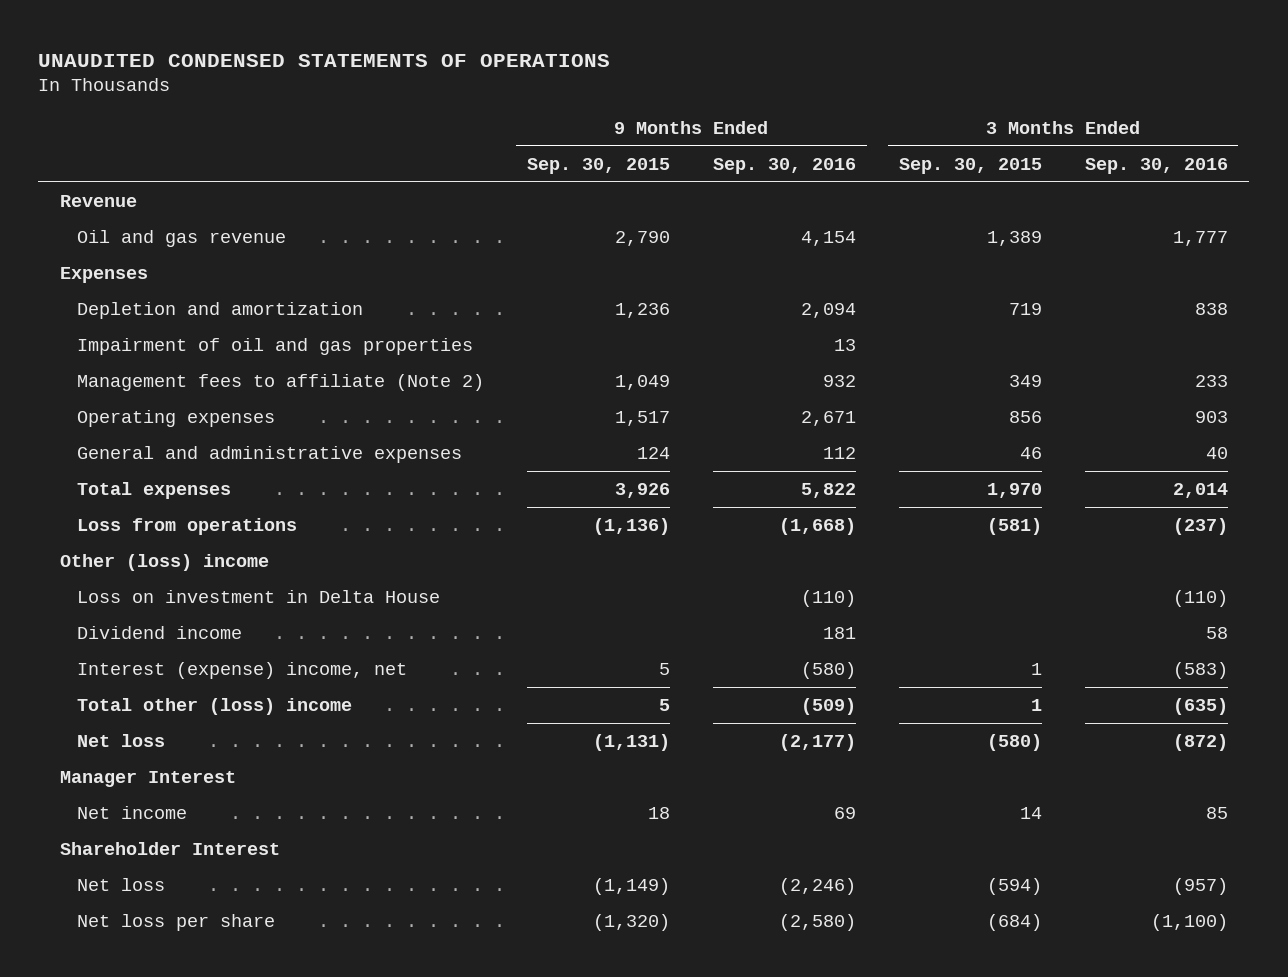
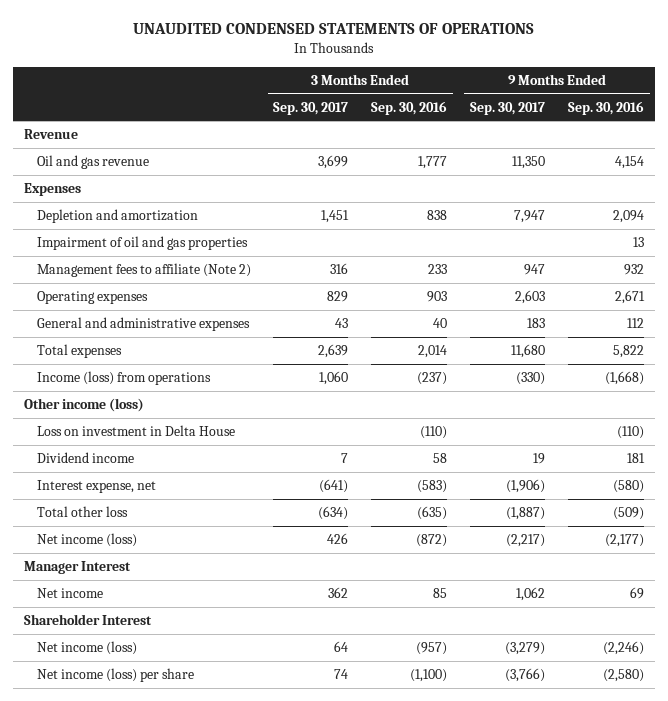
[526,157,670,174] Sep. 30, 2015 -> none
[898,157,1042,174] Sep. 30, 2015 -> none
none -> [273,101,349,115] Sep. 30, 2017
none -> [470,101,546,115] Sep. 30, 2017
[76,518,297,536] Loss from operations -> [36,371,211,386] Income (loss) from operations
[59,554,269,572] Other (loss) income -> [24,398,145,413] Other income (loss)
[76,662,407,680] Interest (expense) income, net -> [36,480,156,494] Interest expense, net
[76,698,352,716] Total other (loss) income -> [36,506,128,518] Total other loss
[76,734,165,748] Net loss -> [36,533,137,548] Net income (loss)
[76,878,165,892] Net loss -> [36,641,137,656] Net income (loss)
[76,914,275,932] Net loss per share -> [36,668,194,683] Net income (loss) per share

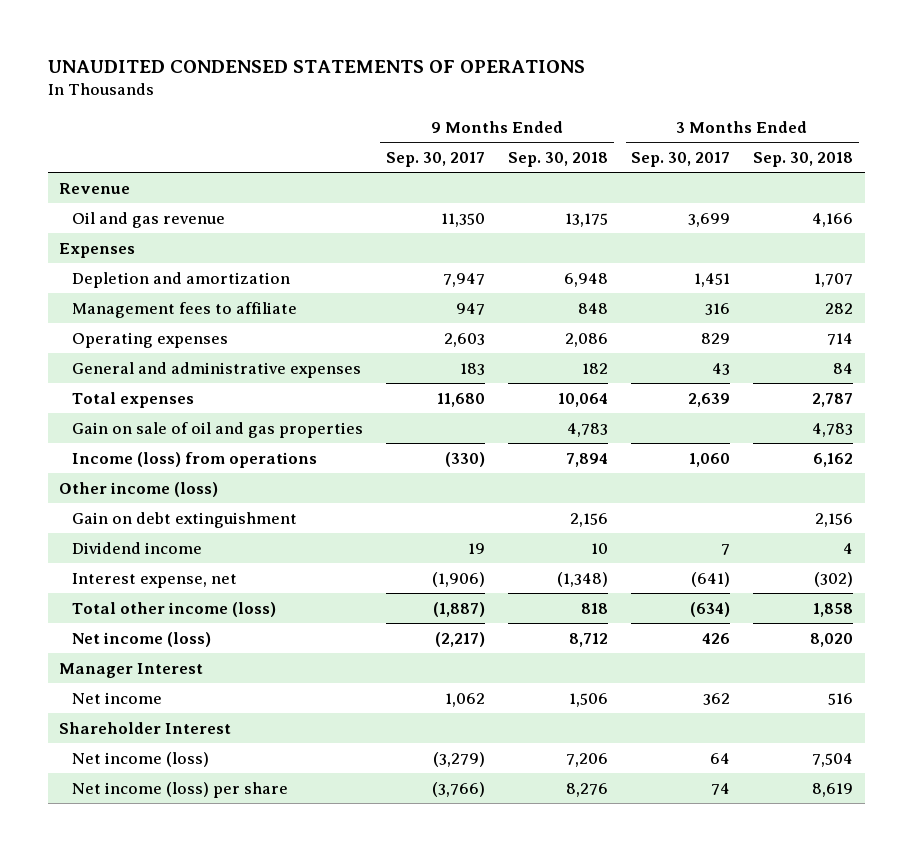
[371,100,448,115] Sep. 30, 2016 -> none
[567,100,644,115] Sep. 30, 2016 -> none
none -> [508,151,609,167] Sep. 30, 2018
none -> [753,151,854,167] Sep. 30, 2018
[36,236,248,251] Impairment of oil and gas properties -> none
[36,263,251,278] Management fees to affiliate (Note 2) -> [71,301,297,318] Management fees to affiliate
none -> [71,421,363,438] Gain on sale of oil and gas properties
[36,425,235,437] Loss on investment in Delta House -> none
none -> [71,511,297,528] Gain on debt extinguishment
[36,506,128,518] Total other loss -> [71,601,276,617] Total other income (loss)

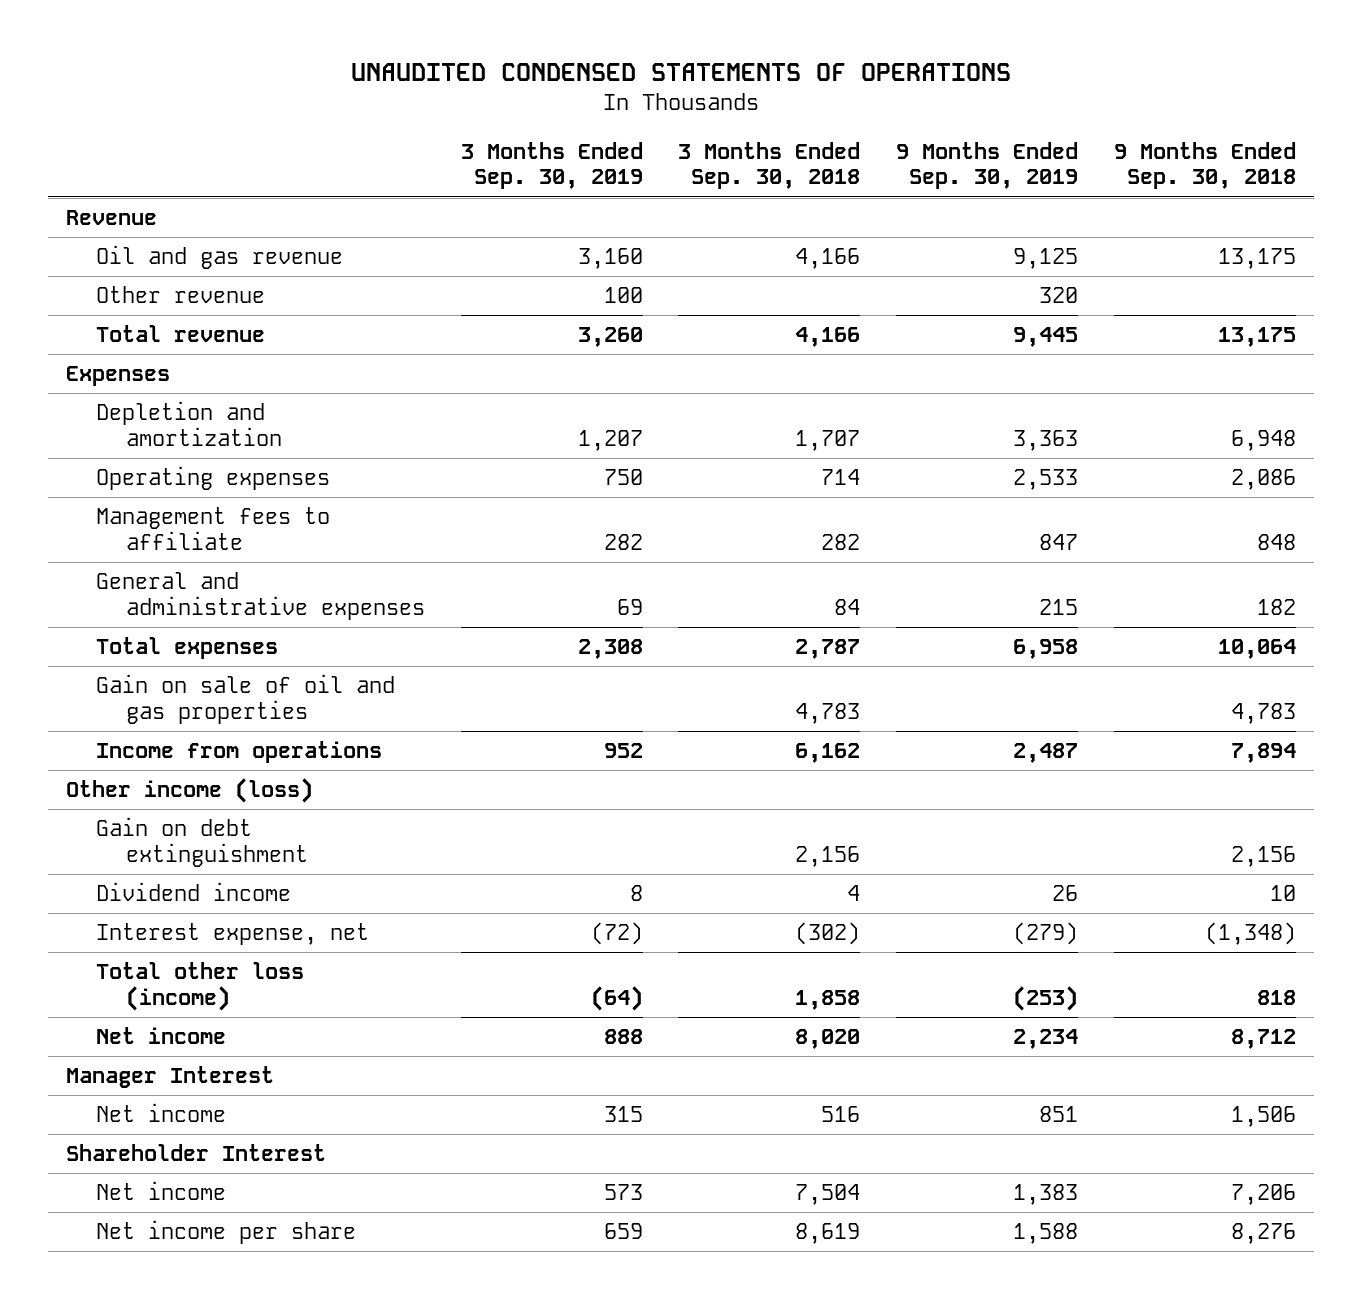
[386,151,486,167] Sep. 30, 2017 -> none
[631,151,731,167] Sep. 30, 2017 -> none
none -> [460,141,643,190] 3 Months Ended Sep. 30, 2019
none -> [896,141,1079,190] 9 Months Ended Sep. 30, 2019
none -> [96,286,266,304] Other revenue
none -> [96,325,266,343] Total revenue
[71,301,297,318] Management fees to affiliate -> [96,507,331,550] Management fees to affiliate
[71,451,317,468] Income (loss) from operations -> [96,741,383,764] Income from operations
[71,601,276,617] Total other income (loss) -> [96,962,305,1011] Total other loss (income)
[71,631,211,647] Net income (loss) -> [96,1027,227,1045] Net income
[71,751,209,767] Net income (loss) -> [96,1181,227,1201] Net income
[71,781,288,798] Net income (loss) per share -> [96,1220,357,1245] Net income per share

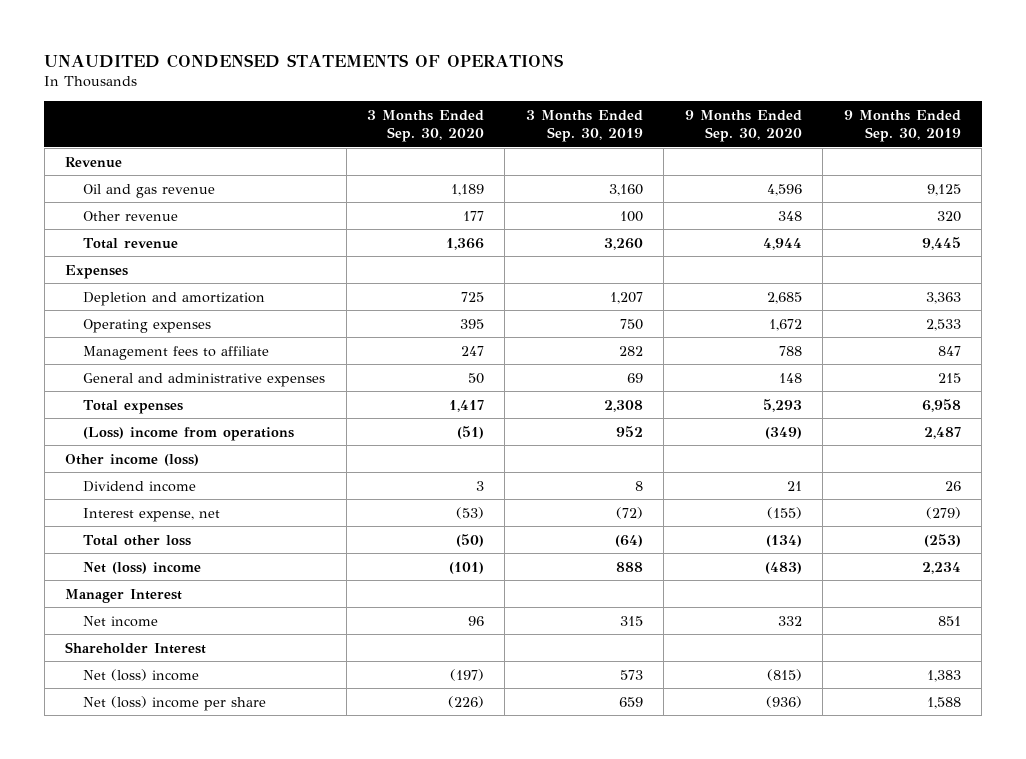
[678,141,861,190] 3 Months Ended Sep. 30, 2018 -> none
[1113,141,1296,190] 9 Months Ended Sep. 30, 2018 -> none
none -> [367,109,485,143] 3 Months Ended Sep. 30, 2020
none -> [684,109,802,143] 9 Months Ended Sep. 30, 2020
[96,674,396,724] Gain on sale of oil and gas properties -> none
[96,741,383,764] Income from operations -> [83,426,295,441] (Loss) income from operations
[96,817,308,867] Gain on debt extinguishment -> none
[96,962,305,1011] Total other loss (income) -> [83,534,192,546] Total other loss
[96,1027,227,1045] Net income -> [83,561,202,574] Net (loss) income
[96,1181,227,1201] Net income -> [83,668,200,681] Net (loss) income
[96,1220,357,1245] Net income per share -> [83,695,267,711] Net (loss) income per share

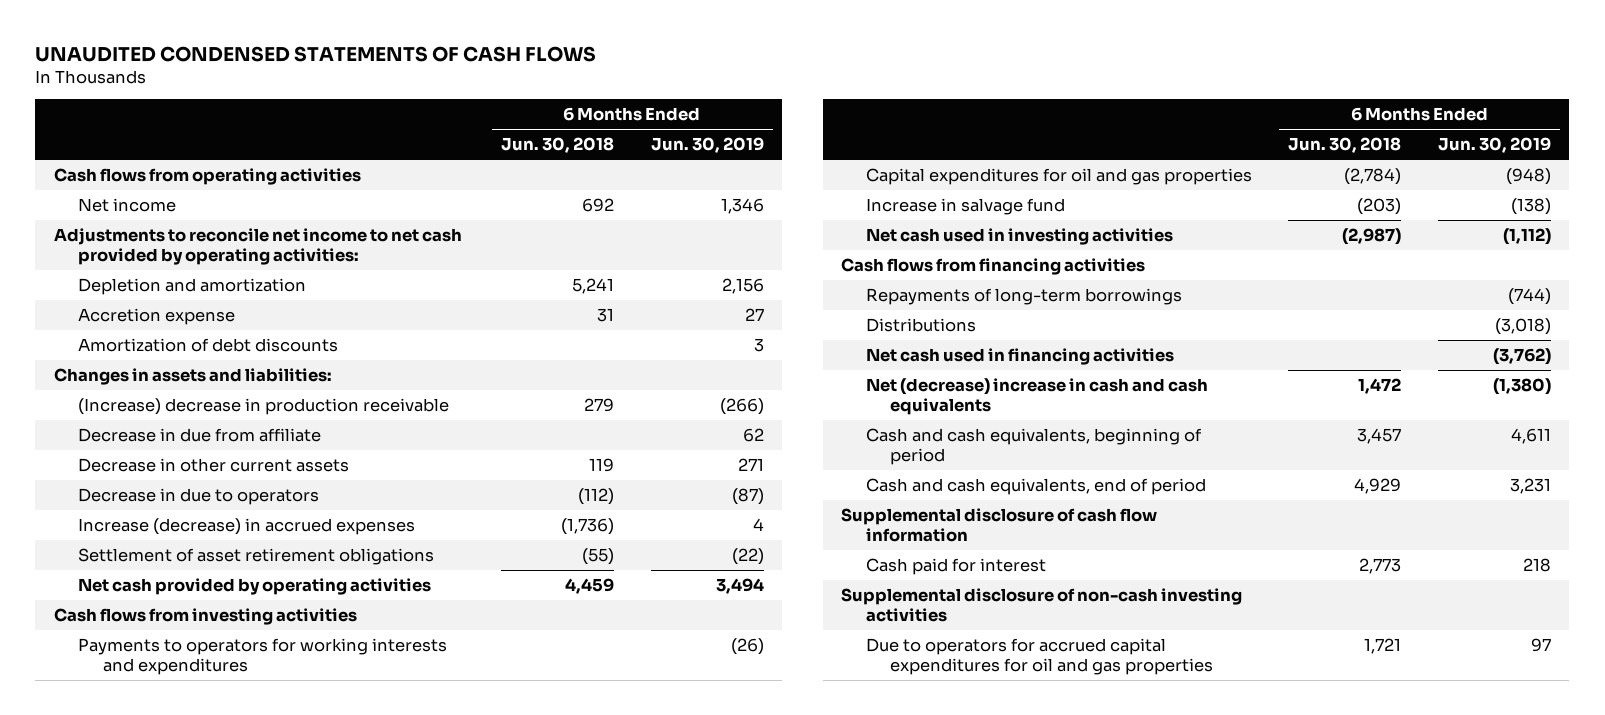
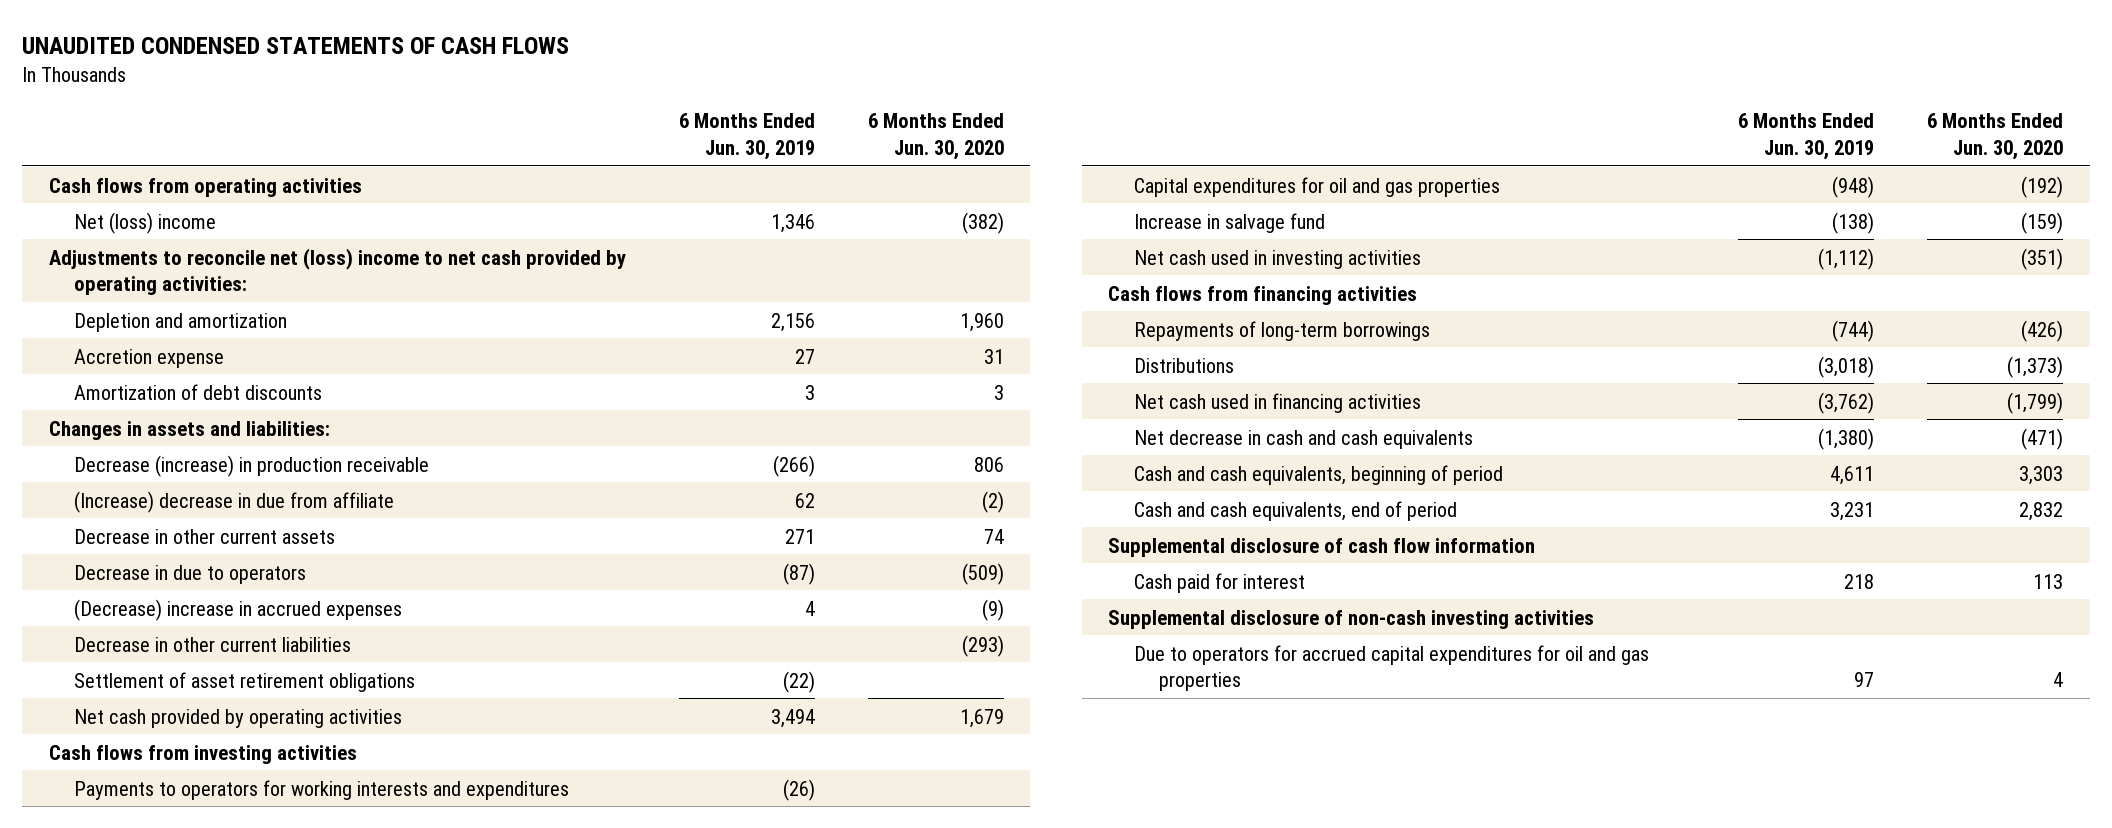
[500,137,614,154] Jun. 30, 2018 -> none
none -> [867,113,1004,160] 6 Months Ended Jun. 30, 2020
[78,197,177,212] Net income -> [74,211,217,234] Net (loss) income
[53,227,462,266] Adjustments to reconcile net income to net cash provided by operating activities: -> [48,247,626,295] Adjustments to reconcile net (loss) income to net cash provided by operating activities:
[78,397,450,415] (Increase) decrease in production receivable -> [74,454,430,477] Decrease (increase) in production receivable
[78,427,322,442] Decrease in due from affiliate -> [74,490,395,513] (Increase) decrease in due from affiliate
[78,517,416,535] Increase (decrease) in accrued expenses -> [74,598,403,621] (Decrease) increase in accrued expenses
none -> [74,636,352,652] Decrease in other current liabilities
[865,377,1208,416] Net (decrease) increase in cash and cash equivalents -> [1133,429,1473,449] Net decrease in cash and cash equivalents

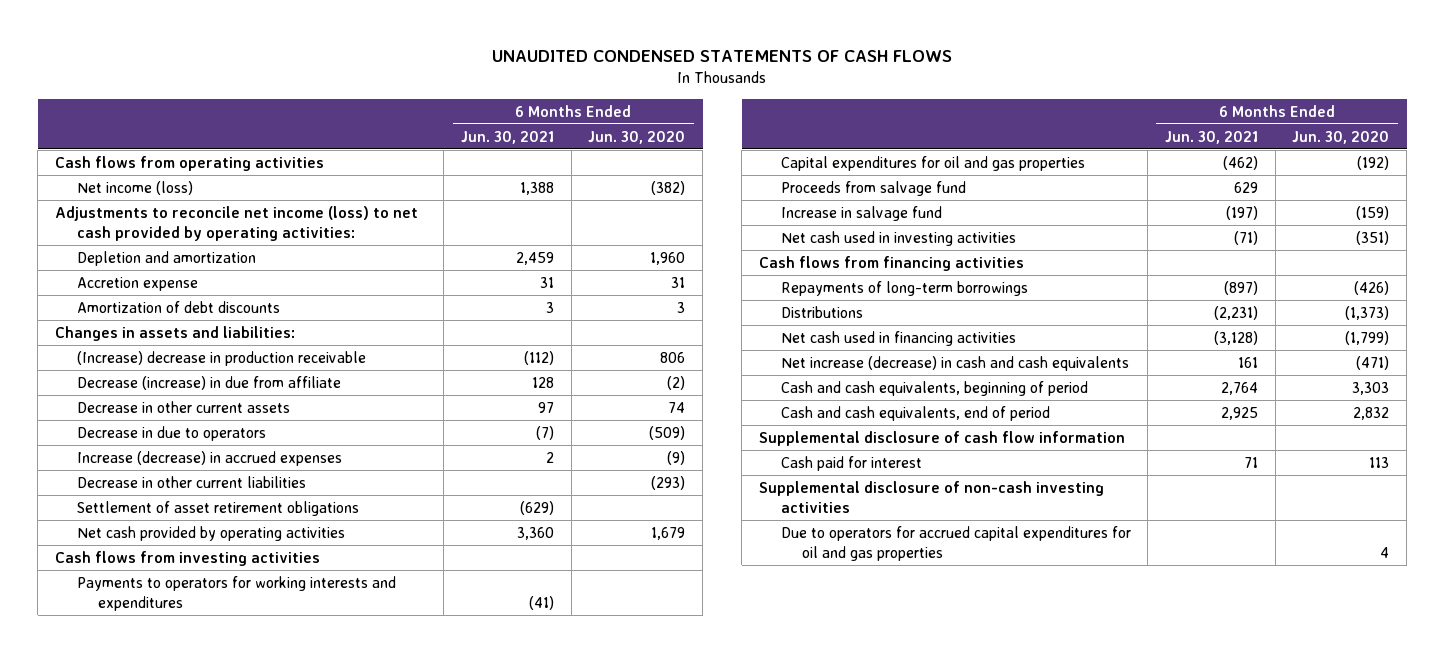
[678,113,815,160] 6 Months Ended Jun. 30, 2019 -> none
none -> [461,130,555,144] Jun. 30, 2021
[74,211,217,234] Net (loss) income -> [76,180,193,195] Net income (loss)
[48,247,626,295] Adjustments to reconcile net (loss) income to net cash provided by operating activities: -> [55,205,419,241] Adjustments to reconcile net income (loss) to net cash provided by operating activities:
[74,454,430,477] Decrease (increase) in production receivable -> [76,350,366,366] (Increase) decrease in production receivable
[74,490,395,513] (Increase) decrease in due from affiliate -> [76,375,341,390] Decrease (increase) in due from affiliate
[74,598,403,621] (Decrease) increase in accrued expenses -> [76,450,342,466] Increase (decrease) in accrued expenses
none -> [780,180,966,196] Proceeds from salvage fund
[1133,429,1473,449] Net decrease in cash and cash equivalents -> [780,355,1129,371] Net increase (decrease) in cash and cash equivalents

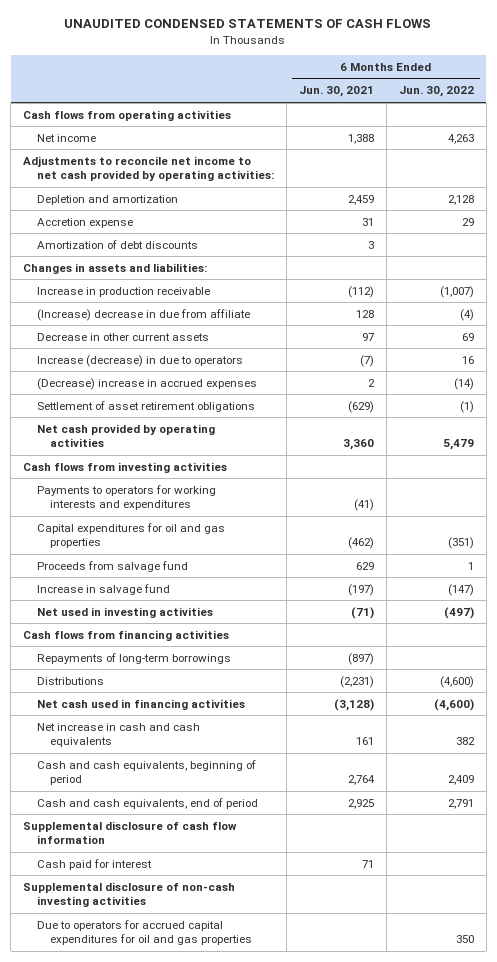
[588,130,686,144] Jun. 30, 2020 -> none
none -> [398,86,474,98] Jun. 30, 2022
[76,180,193,195] Net income (loss) -> [36,133,96,142] Net income
[55,205,419,241] Adjustments to reconcile net income (loss) to net cash provided by operating activities: -> [23,155,274,182] Adjustments to reconcile net income to net cash provided by operating activities:
[76,350,366,366] (Increase) decrease in production receivable -> [36,286,210,297] Increase in production receivable
[76,375,341,390] Decrease (increase) in due from affiliate -> [36,308,250,321] (Increase) decrease in due from affiliate
[76,475,306,488] Decrease in other current liabilities -> none
[76,425,266,441] Decrease in due to operators -> [36,354,243,367] Increase (decrease) in due to operators
[76,450,342,466] Increase (decrease) in accrued expenses -> [36,377,257,390] (Decrease) increase in accrued expenses
[780,230,1016,246] Net cash used in investing activities -> [36,606,213,618] Net used in investing activities
[780,355,1129,371] Net increase (decrease) in cash and cash equivalents -> [36,722,200,748] Net increase in cash and cash equivalents

